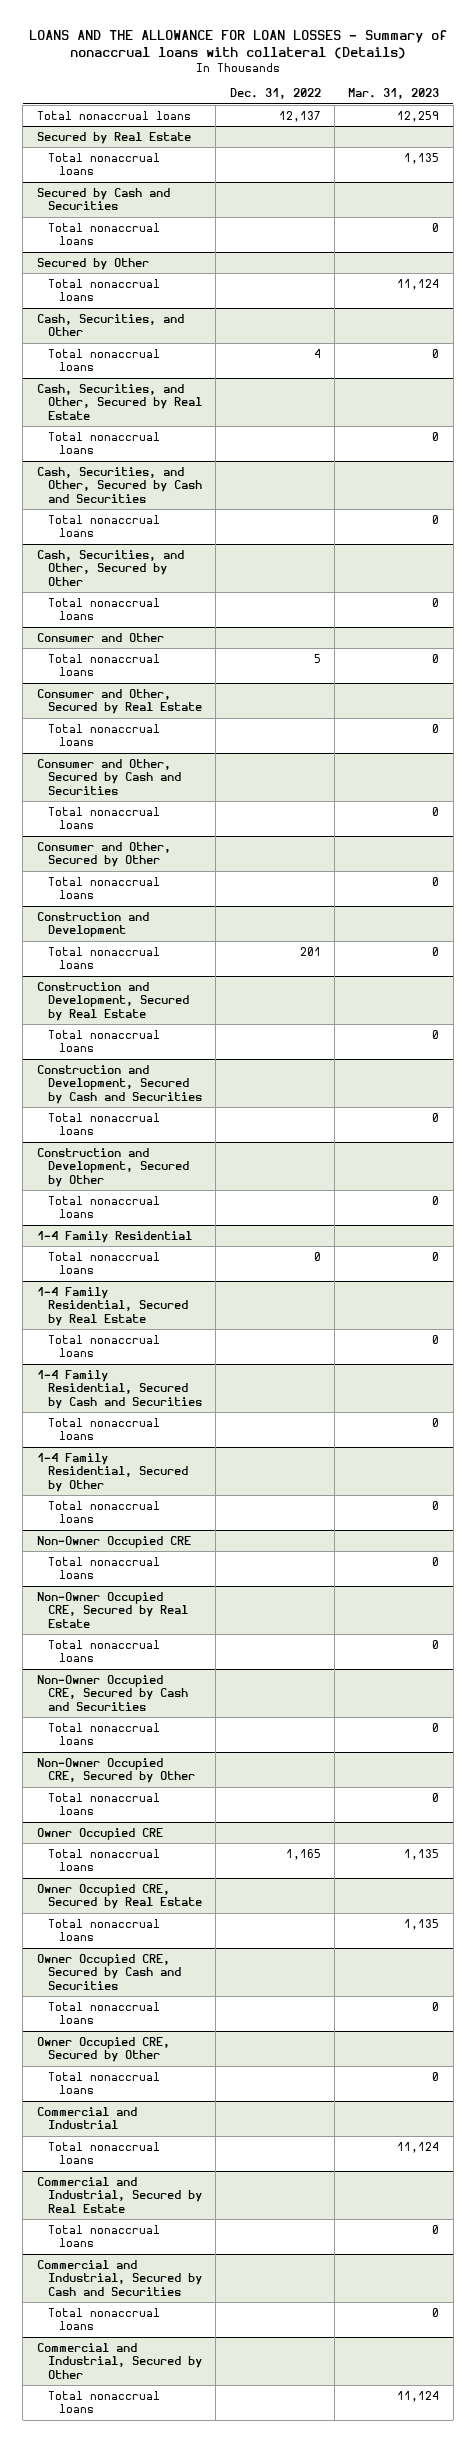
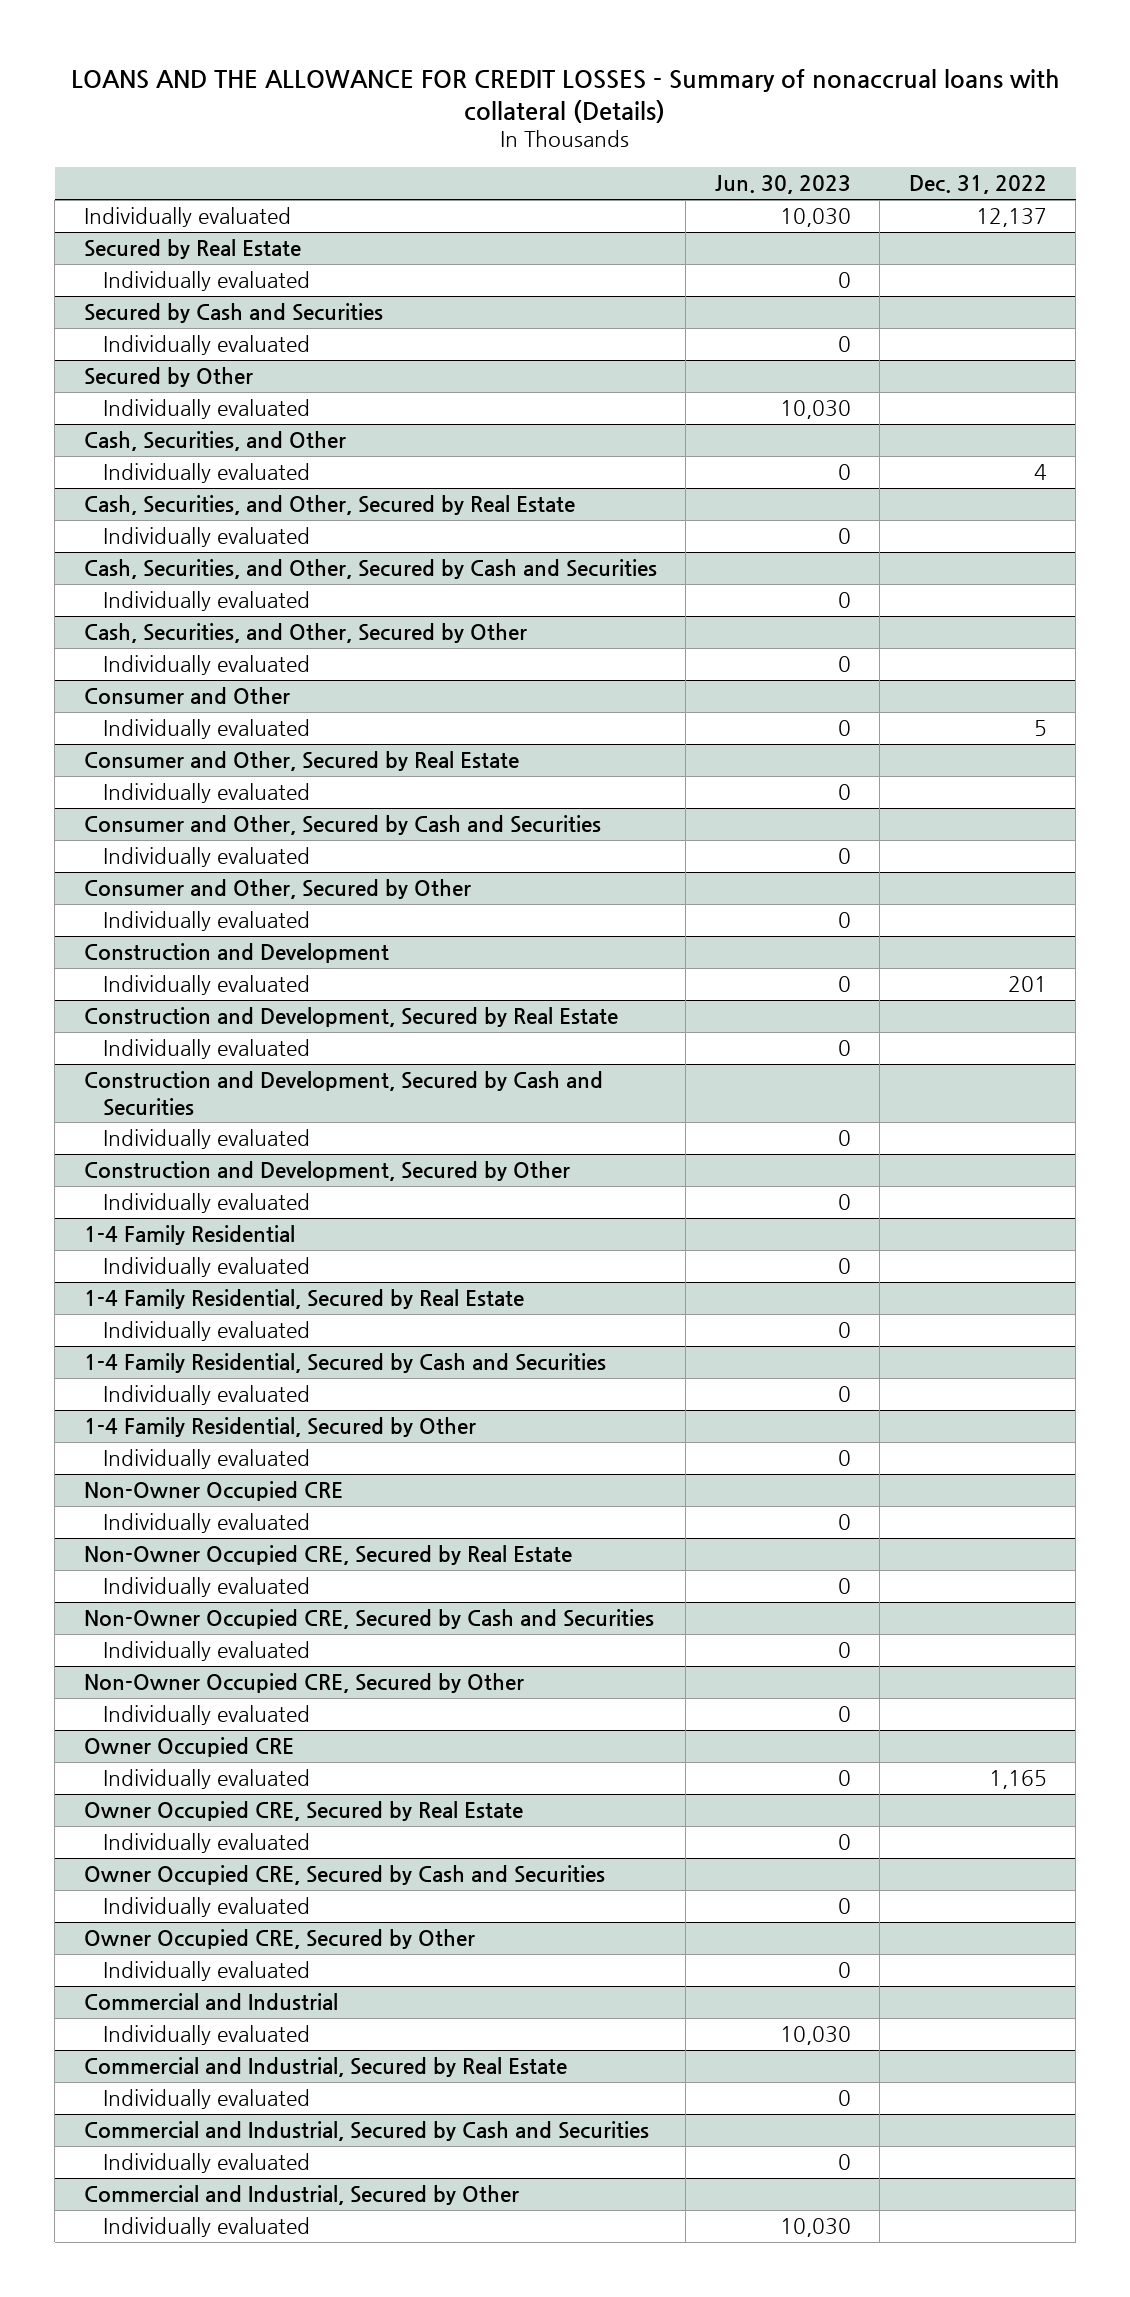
[28,29,447,59] LOANS AND THE ALLOWANCE FOR LOAN LOSSES - Summary of nonaccrual loans with collateral (Details) -> [71,68,1061,123] LOANS AND THE ALLOWANCE FOR CREDIT LOSSES - Summary of nonaccrual loans with collateral (Details)
[348,88,440,100] Mar. 31, 2023 -> none
none -> [714,175,851,195] Jun. 30, 2023
[36,110,191,120] Total nonaccrual loans -> [83,207,291,228] Individually evaluated
[47,152,160,176] Total nonaccrual loans -> none
none -> [103,271,311,292] Individually evaluated
[47,222,160,246] Total nonaccrual loans -> none
none -> [103,335,311,356] Individually evaluated
[47,278,160,302] Total nonaccrual loans -> none
none -> [103,399,311,420] Individually evaluated
[47,348,160,372] Total nonaccrual loans -> none
none -> [103,463,311,484] Individually evaluated
[47,431,160,455] Total nonaccrual loans -> none
none -> [103,527,311,548] Individually evaluated
[47,514,160,538] Total nonaccrual loans -> none
none -> [103,591,311,612] Individually evaluated
[47,597,160,621] Total nonaccrual loans -> none
none -> [103,655,311,676] Individually evaluated
[47,653,160,677] Total nonaccrual loans -> none
none -> [103,719,311,740] Individually evaluated
[47,723,160,747] Total nonaccrual loans -> none
none -> [103,783,311,804] Individually evaluated
[47,806,160,830] Total nonaccrual loans -> none
none -> [103,847,311,868] Individually evaluated
[47,876,160,900] Total nonaccrual loans -> none
none -> [103,911,311,932] Individually evaluated
[47,946,160,970] Total nonaccrual loans -> none
none -> [103,975,311,996] Individually evaluated
[47,1029,160,1053] Total nonaccrual loans -> none
none -> [103,1039,311,1060] Individually evaluated
[47,1112,160,1136] Total nonaccrual loans -> none
none -> [103,1129,311,1150] Individually evaluated
[47,1195,160,1219] Total nonaccrual loans -> none
none -> [103,1193,311,1214] Individually evaluated
[47,1251,160,1275] Total nonaccrual loans -> none
none -> [103,1257,311,1278] Individually evaluated
[47,1334,160,1358] Total nonaccrual loans -> none
none -> [103,1321,311,1342] Individually evaluated
[47,1417,160,1441] Total nonaccrual loans -> none
none -> [103,1385,311,1406] Individually evaluated
[47,1500,160,1524] Total nonaccrual loans -> none
none -> [103,1449,311,1470] Individually evaluated
[47,1556,160,1580] Total nonaccrual loans -> none
none -> [103,1513,311,1534] Individually evaluated
[47,1639,160,1663] Total nonaccrual loans -> none
none -> [103,1577,311,1598] Individually evaluated
[47,1722,160,1746] Total nonaccrual loans -> none
none -> [103,1641,311,1662] Individually evaluated
[47,1792,160,1816] Total nonaccrual loans -> none
none -> [103,1705,311,1726] Individually evaluated
[47,1848,160,1872] Total nonaccrual loans -> [103,1769,311,1790] Individually evaluated
[47,1918,160,1942] Total nonaccrual loans -> none
none -> [103,1833,311,1854] Individually evaluated
[47,2001,160,2025] Total nonaccrual loans -> none
none -> [103,1897,311,1918] Individually evaluated
[47,2071,160,2095] Total nonaccrual loans -> none
none -> [103,1961,311,1982] Individually evaluated
[47,2141,160,2165] Total nonaccrual loans -> none
none -> [103,2025,311,2046] Individually evaluated
[47,2224,160,2248] Total nonaccrual loans -> none
none -> [103,2089,311,2110] Individually evaluated
[47,2307,160,2331] Total nonaccrual loans -> none
none -> [103,2153,311,2174] Individually evaluated
[47,2390,160,2414] Total nonaccrual loans -> none
none -> [103,2217,311,2238] Individually evaluated

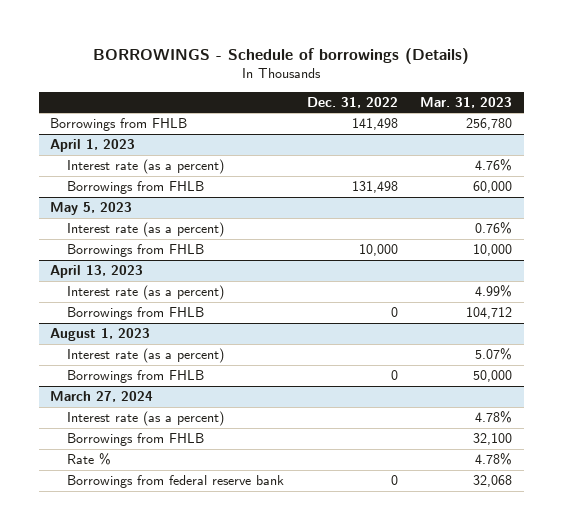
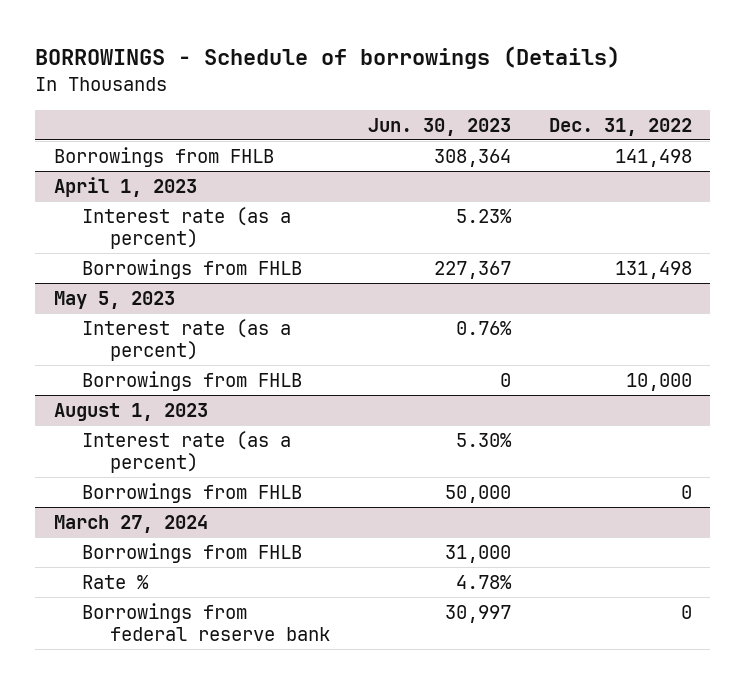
[420,96,513,108] Mar. 31, 2023 -> none
none -> [368,117,512,136] Jun. 30, 2023
[50,265,144,279] April 13, 2023 -> none
[66,285,224,301] Interest rate (as a percent) -> none
[66,307,204,321] Borrowings from FHLB -> none
[66,411,224,427] Interest rate (as a percent) -> none

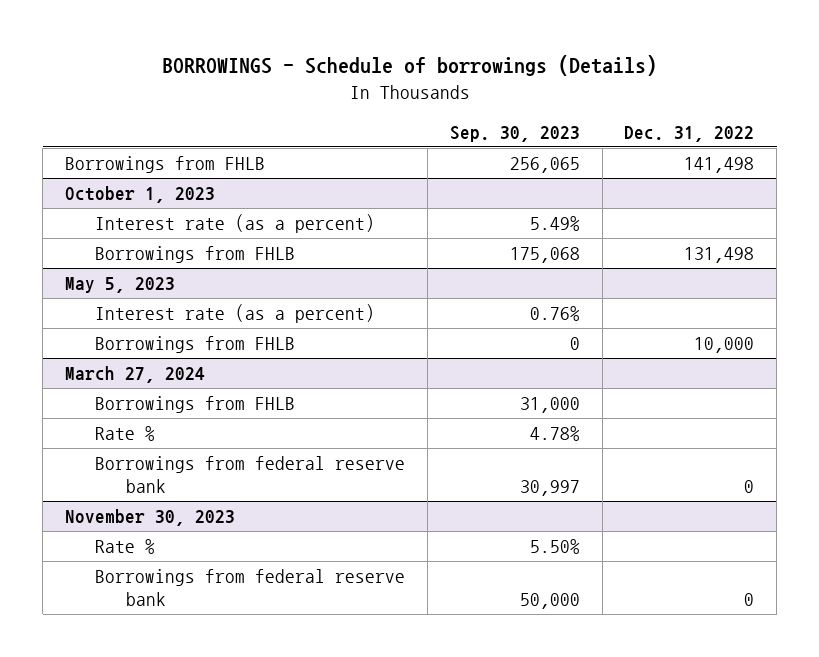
[368,117,512,136] Jun. 30, 2023 -> none
none -> [449,126,580,143] Sep. 30, 2023
[53,176,197,197] April 1, 2023 -> [64,185,215,203] October 1, 2023
[53,402,208,421] August 1, 2023 -> none
[82,430,292,474] Interest rate (as a percent) -> none
[82,482,303,503] Borrowings from FHLB -> none
none -> [64,508,235,526] November 30, 2023
none -> [95,538,156,554] Rate %
none -> [95,568,406,606] Borrowings from federal reserve bank

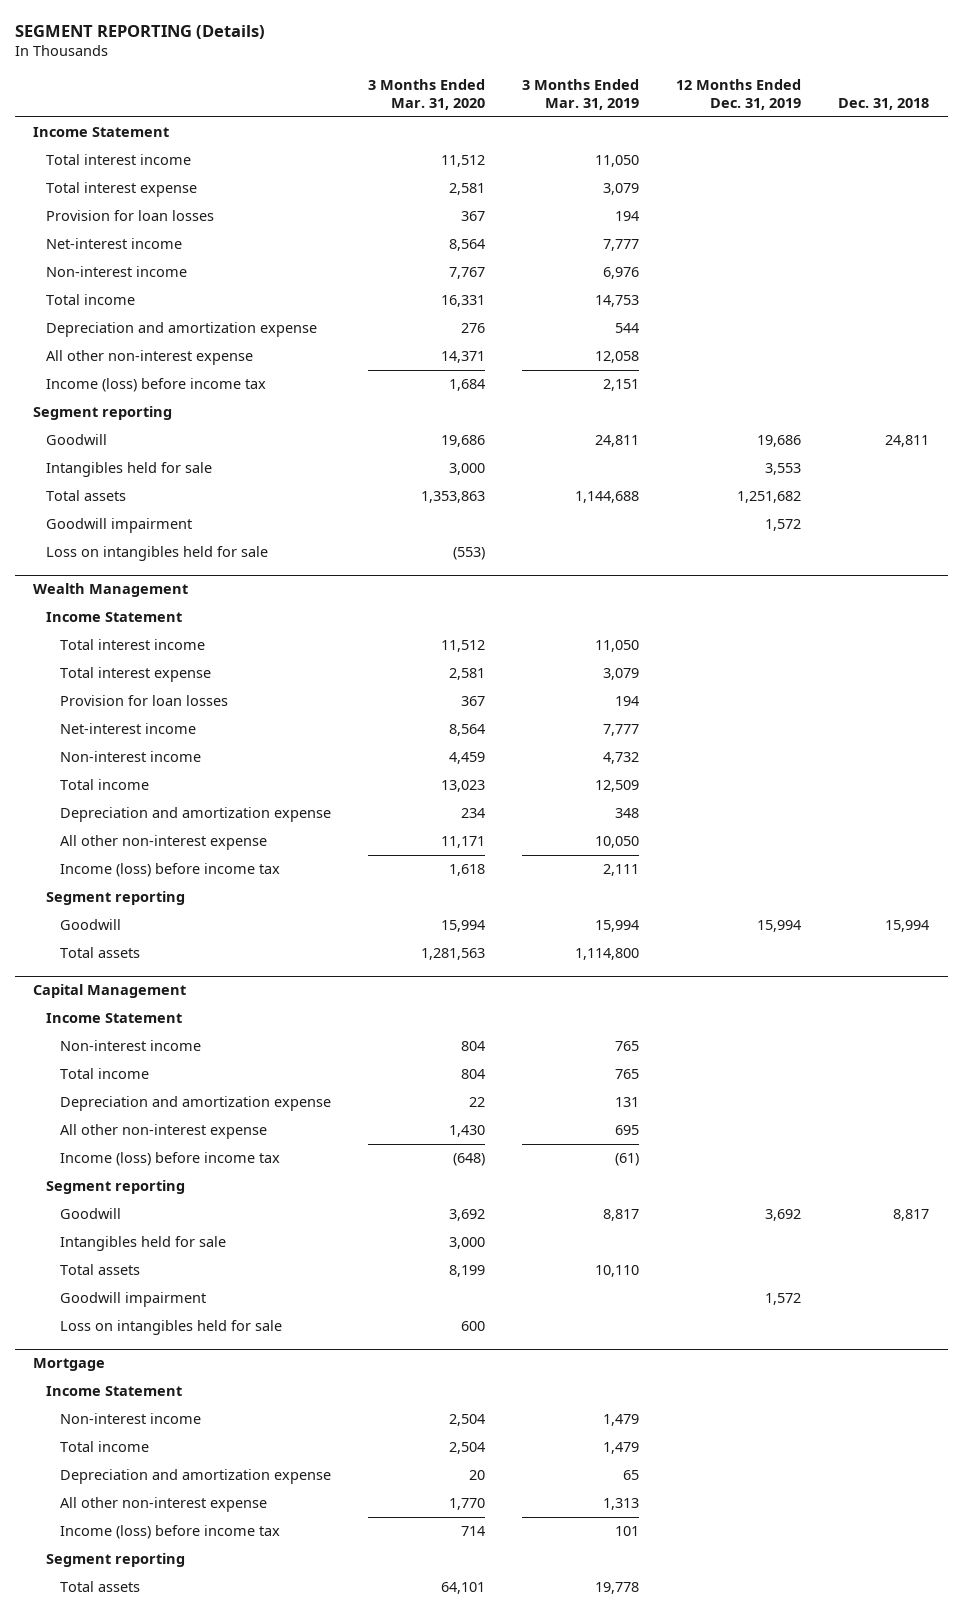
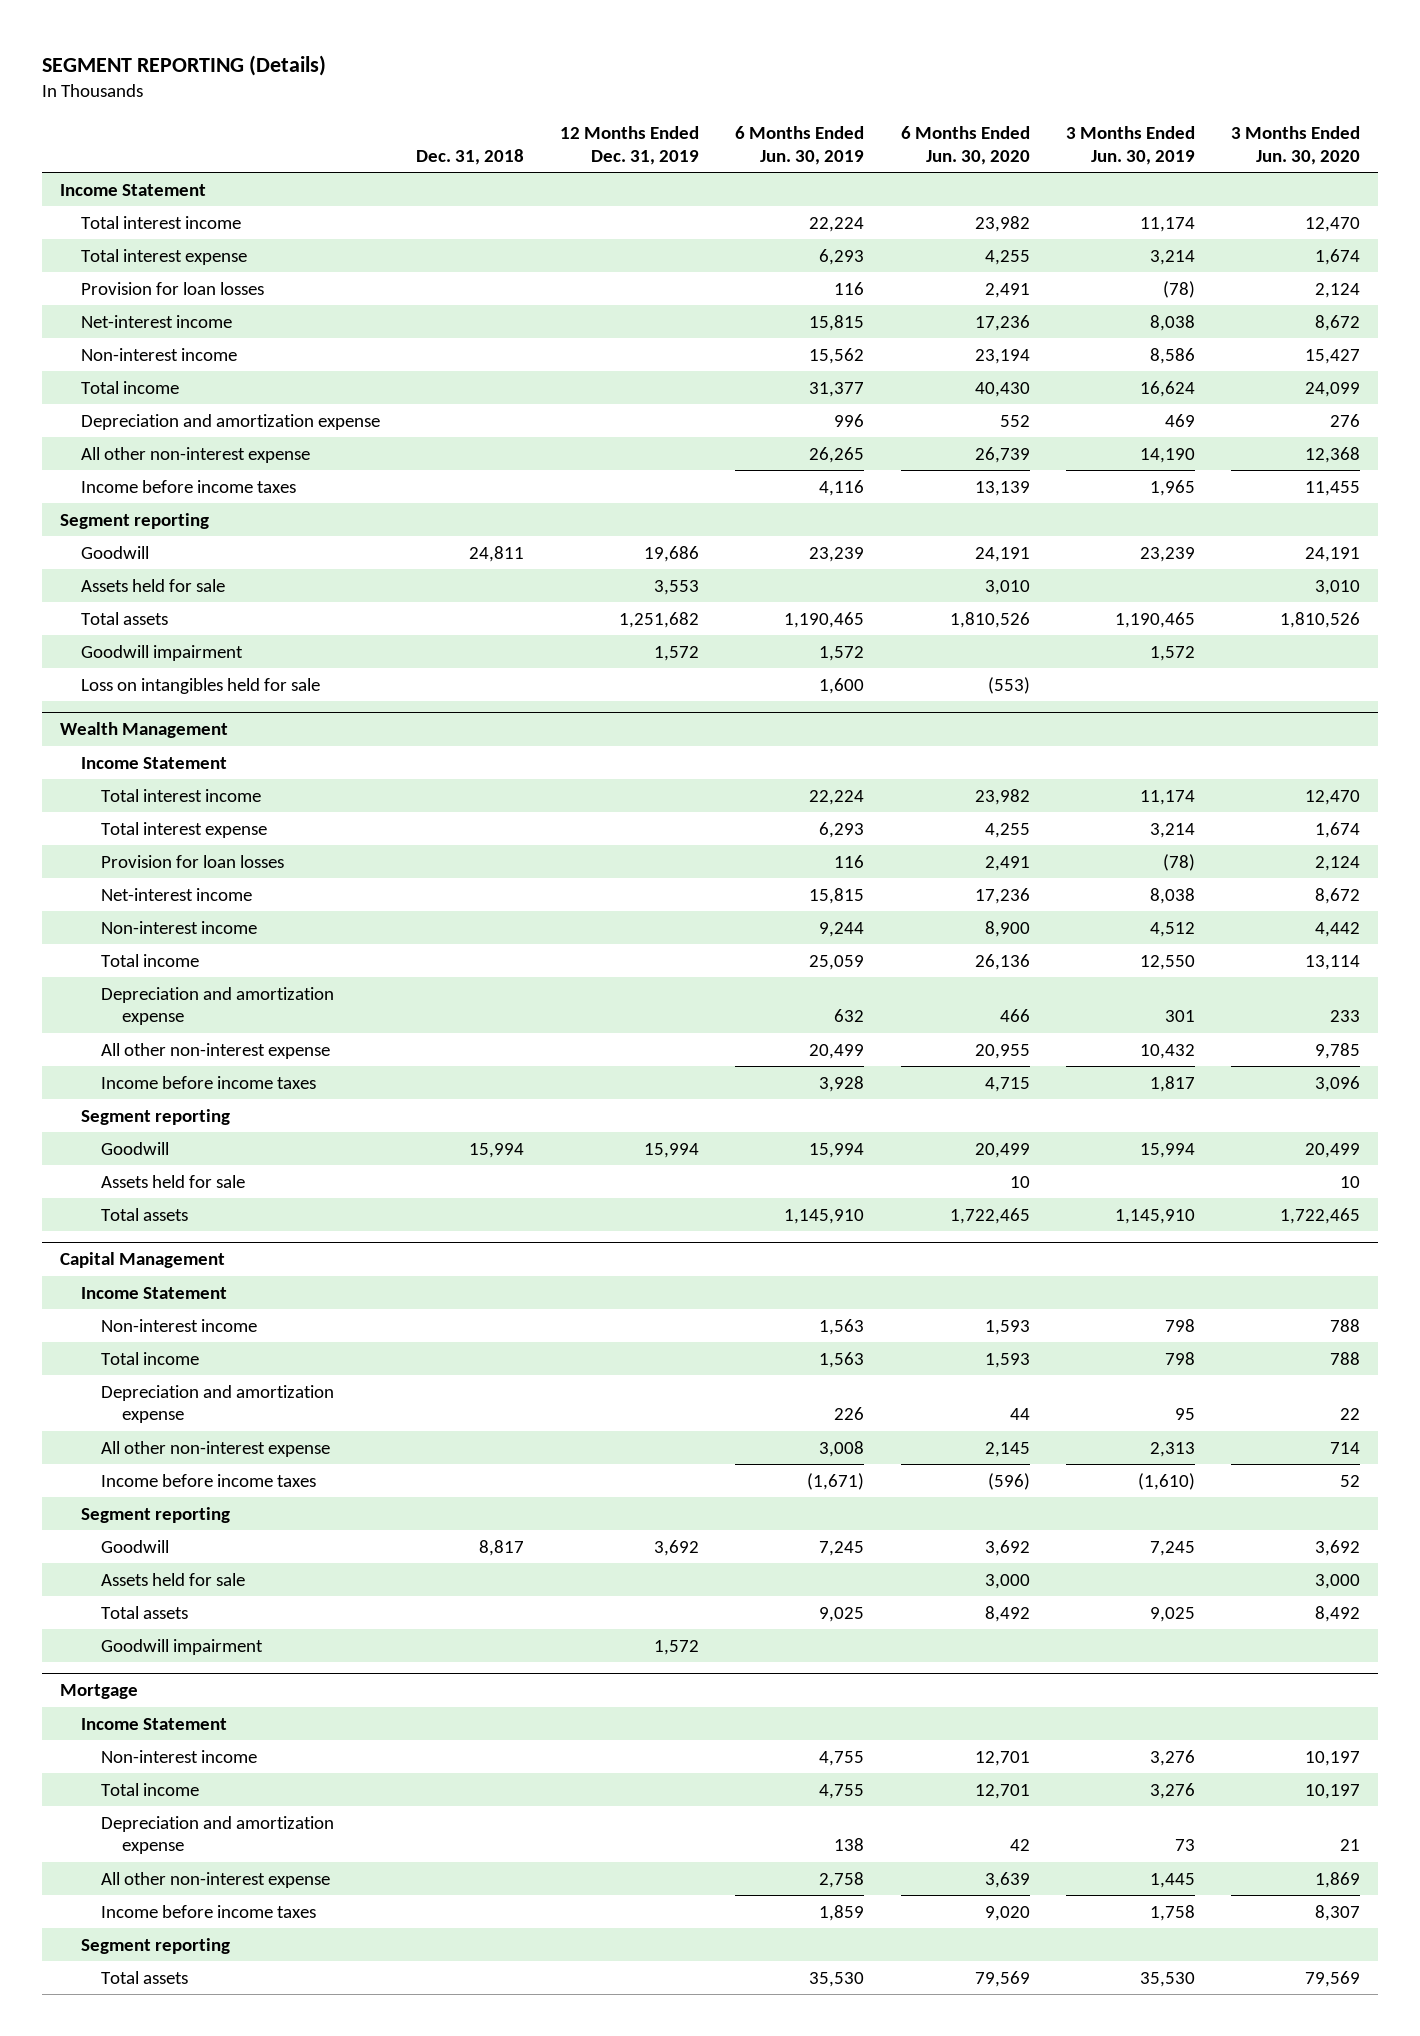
[367,78,485,110] 3 Months Ended Mar. 31, 2020 -> none
[522,78,640,110] 3 Months Ended Mar. 31, 2019 -> none
none -> [735,126,865,165] 6 Months Ended Jun. 30, 2019
none -> [900,126,1030,165] 6 Months Ended Jun. 30, 2020
none -> [1065,126,1195,165] 3 Months Ended Jun. 30, 2019
none -> [1231,126,1361,165] 3 Months Ended Jun. 30, 2020
[46,378,267,393] Income (loss) before income tax -> [80,479,296,493] Income before income taxes
[46,462,213,478] Intangibles held for sale -> [80,578,225,592] Assets held for sale
[59,863,280,878] Income (loss) before income tax -> [101,1075,317,1089] Income before income taxes
none -> [101,1174,246,1188] Assets held for sale
[59,1152,280,1167] Income (loss) before income tax -> [101,1473,317,1487] Income before income taxes
[59,1236,226,1252] Intangibles held for sale -> [101,1572,246,1586] Assets held for sale
[59,1320,282,1336] Loss on intangibles held for sale -> none
[59,1525,280,1540] Income (loss) before income tax -> [101,1904,317,1918] Income before income taxes

